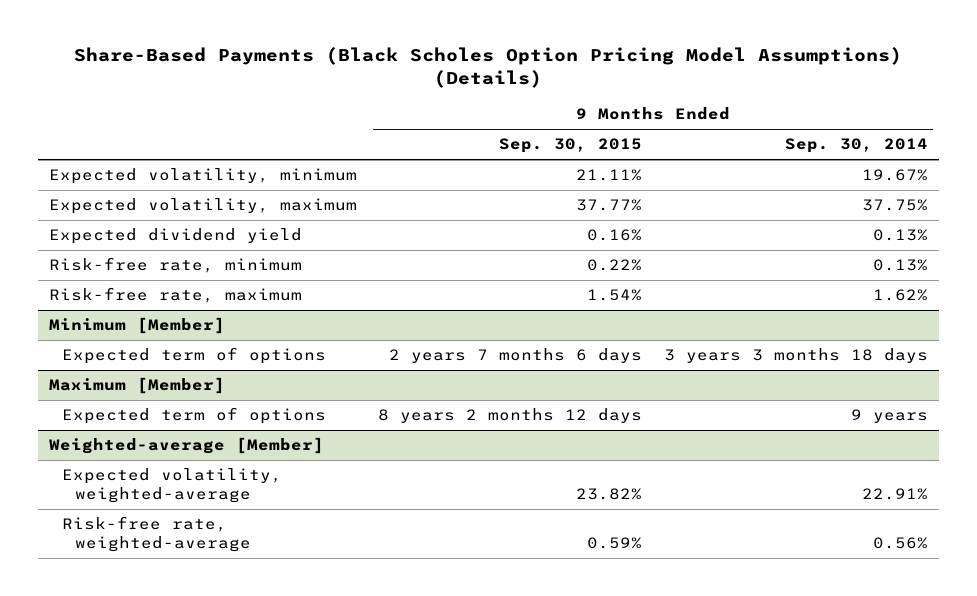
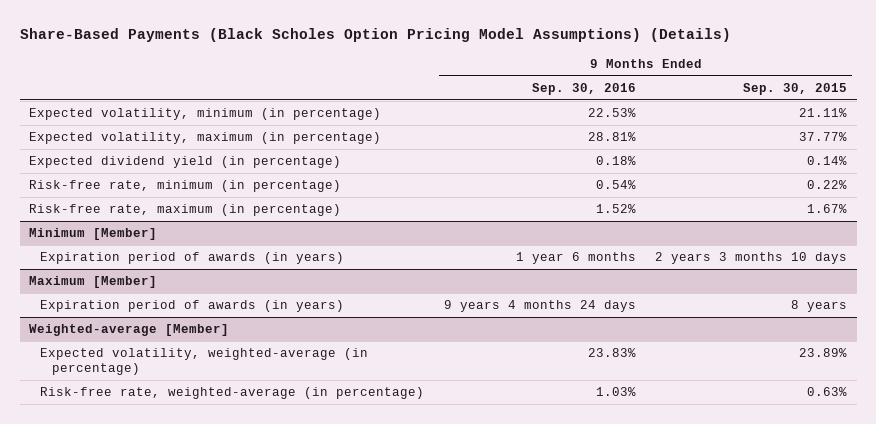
[784,138,928,154] Sep. 30, 2014 -> none
none -> [531,82,636,95] Sep. 30, 2016
[48,168,357,185] Expected volatility, minimum -> [29,108,382,121] Expected volatility, minimum (in percentage)
[48,198,357,215] Expected volatility, maximum -> [29,132,382,145] Expected volatility, maximum (in percentage)
[48,228,302,245] Expected dividend yield -> [29,156,342,169] Expected dividend yield (in percentage)
[587,229,643,242] 0.16% -> [807,156,848,166] 0.14%
[48,257,302,274] Risk-free rate, minimum -> [29,180,342,193] Risk-free rate, minimum (in percentage)
[48,287,302,304] Risk-free rate, maximum -> [29,204,342,217] Risk-free rate, maximum (in percentage)
[587,289,643,302] 1.54% -> [807,204,848,214] 1.67%
[61,347,326,365] Expected term of options -> none
none -> [40,252,345,265] Expiration period of awards (in years)
[61,407,326,425] Expected term of options -> none
none -> [40,300,345,313] Expiration period of awards (in years)
[61,468,282,503] Expected volatility, weighted-average -> [40,348,369,376] Expected volatility, weighted-average (in percentage)
[576,487,643,500] 23.82% -> [799,348,848,358] 23.89%
[61,516,251,552] Risk-free rate, weighted-average -> [40,387,425,400] Risk-free rate, weighted-average (in percentage)
[587,536,643,549] 0.59% -> [807,387,848,397] 0.63%

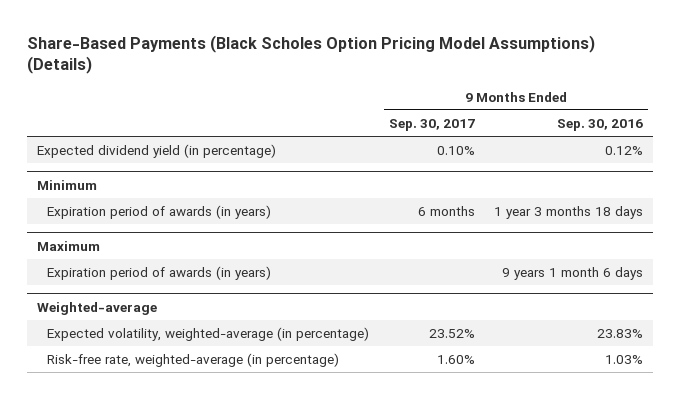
[743,82,848,95] Sep. 30, 2015 -> none
none -> [388,118,475,131] Sep. 30, 2017
[29,108,382,121] Expected volatility, minimum (in percentage) -> none
[29,132,382,145] Expected volatility, maximum (in percentage) -> none
[29,180,342,193] Risk-free rate, minimum (in percentage) -> none
[29,204,342,217] Risk-free rate, maximum (in percentage) -> none
[595,156,636,166] 0.18% -> [605,145,644,155] 0.12%
[29,228,158,241] Minimum [Member] -> [37,179,98,190] Minimum
[515,252,636,265] 1 year 6 months -> [494,205,644,219] 1 year 3 months 18 days
[29,276,158,289] Maximum [Member] -> [37,240,101,251] Maximum
[443,300,636,313] 9 years 4 months 24 days -> [502,266,644,280] 9 years 1 month 6 days
[29,324,230,337] Weighted-average [Member] -> [37,301,158,315] Weighted-average

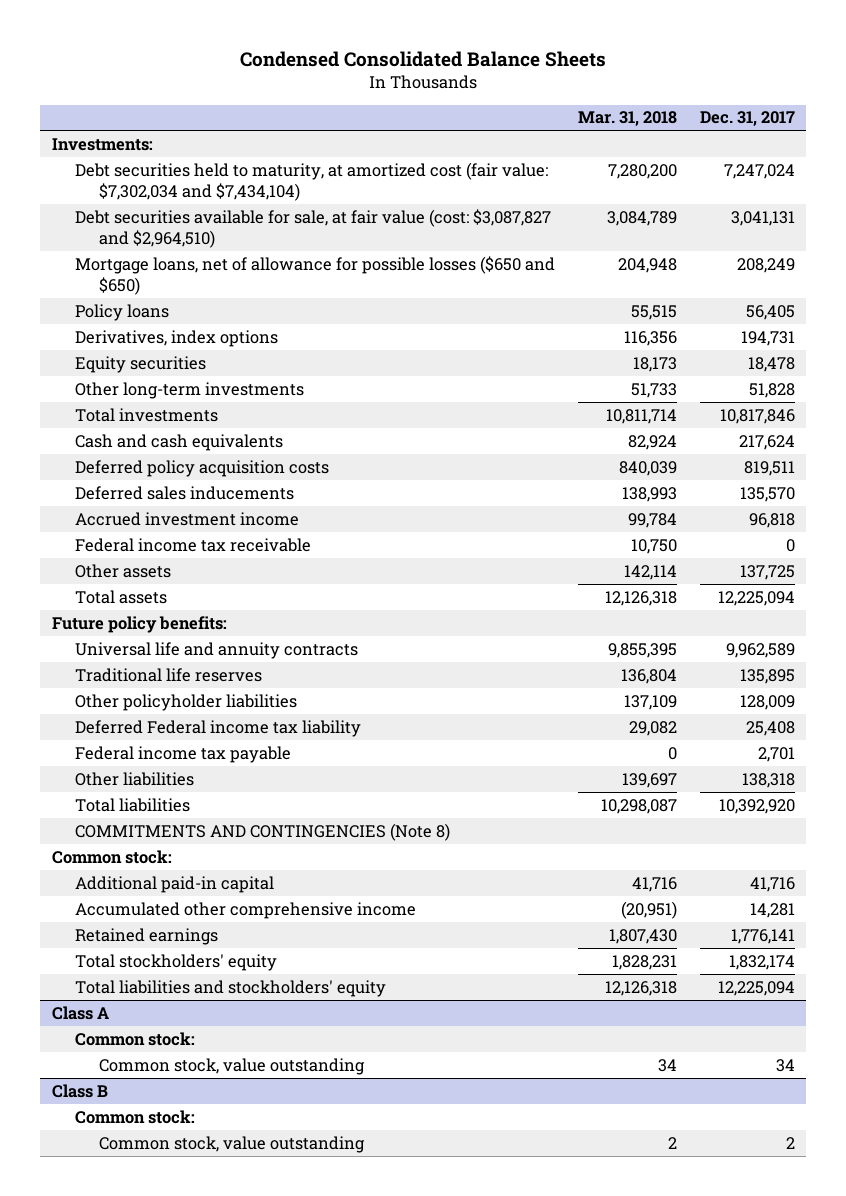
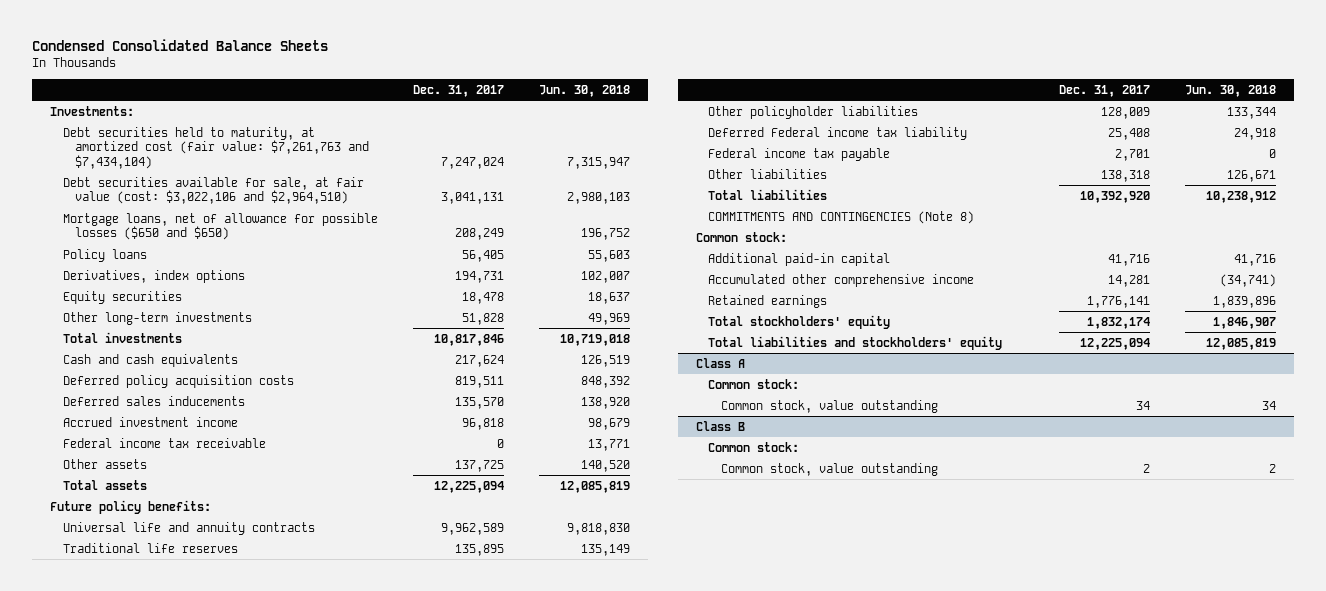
[577,111,677,127] Mar. 31, 2018 -> none
none -> [539,84,631,97] Jun. 30, 2018
[75,161,549,201] Debt securities held to maturity, at amortized cost (fair value: $7,302,034 and $7,434,104) -> [62,126,370,170] Debt securities held to maturity, at amortized cost (fair value: $7,261,763 and $7,434,104)
[75,208,552,248] Debt securities available for sale, at fair value (cost: $3,087,827 and $2,964,510) -> [62,176,364,205] Debt securities available for sale, at fair value (cost: $3,022,106 and $2,964,510)

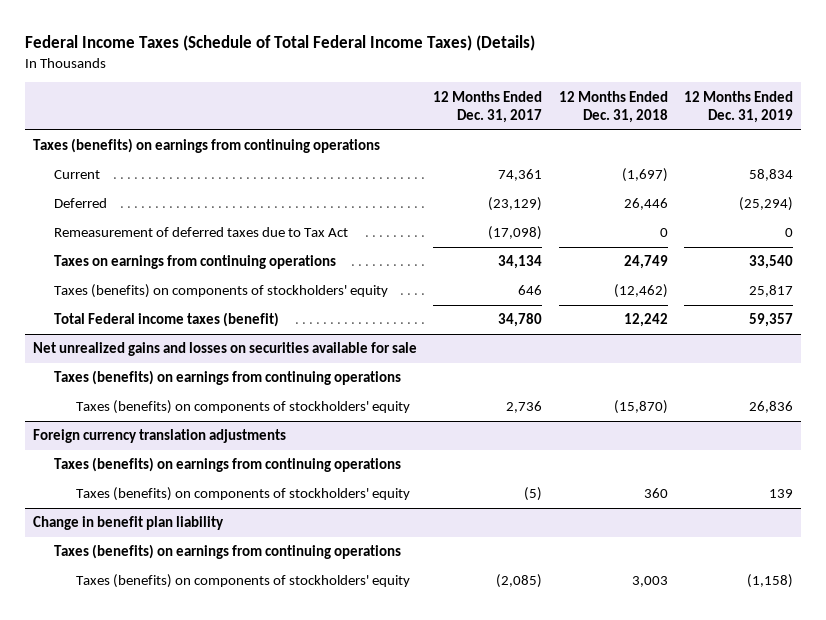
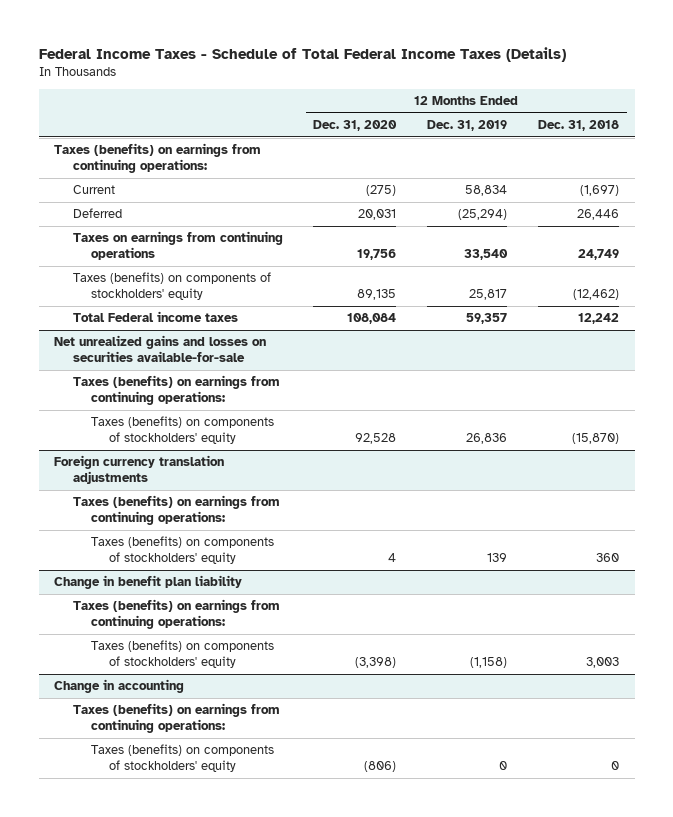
[24,34,535,51] Federal Income Taxes (Schedule of Total Federal Income Taxes) (Details) -> [38,46,566,62] Federal Income Taxes - Schedule of Total Federal Income Taxes (Details)
[433,90,543,124] 12 Months Ended Dec. 31, 2017 -> none
none -> [313,120,398,132] Dec. 31, 2020
[32,138,380,154] Taxes (benefits) on earnings from continuing operations -> [54,143,262,174] Taxes (benefits) on earnings from continuing operations:
[54,227,349,238] Remeasurement of deferred taxes due to Tax Act -> none
[54,312,280,328] Total Federal income taxes (benefit) -> [72,311,238,323] Total Federal income taxes
[32,342,417,357] Net unrealized gains and losses on securities available for sale -> [54,335,267,363] Net unrealized gains and losses on securities available-for-sale
[54,370,402,386] Taxes (benefits) on earnings from continuing operations -> [72,375,280,406] Taxes (benefits) on earnings from continuing operations:
[54,457,402,473] Taxes (benefits) on earnings from continuing operations -> [72,495,280,526] Taxes (benefits) on earnings from continuing operations:
[54,544,402,560] Taxes (benefits) on earnings from continuing operations -> [72,599,280,630] Taxes (benefits) on earnings from continuing operations:
none -> [54,679,185,694] Change in accounting
none -> [72,703,280,734] Taxes (benefits) on earnings from continuing operations:
none -> [90,744,274,773] Taxes (benefits) on components of stockholders' equity

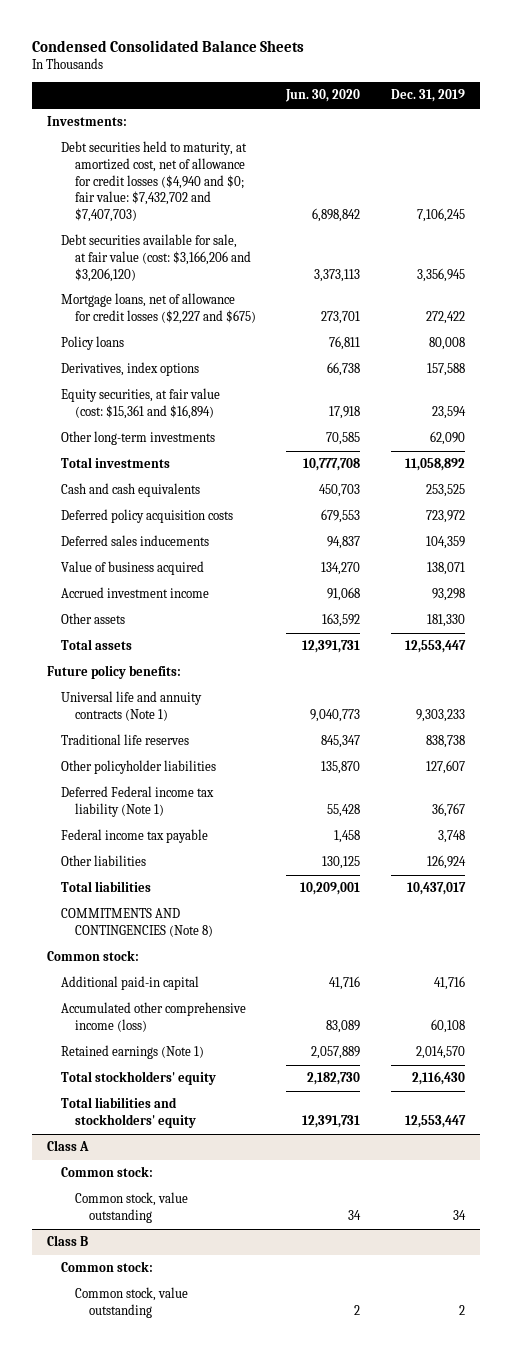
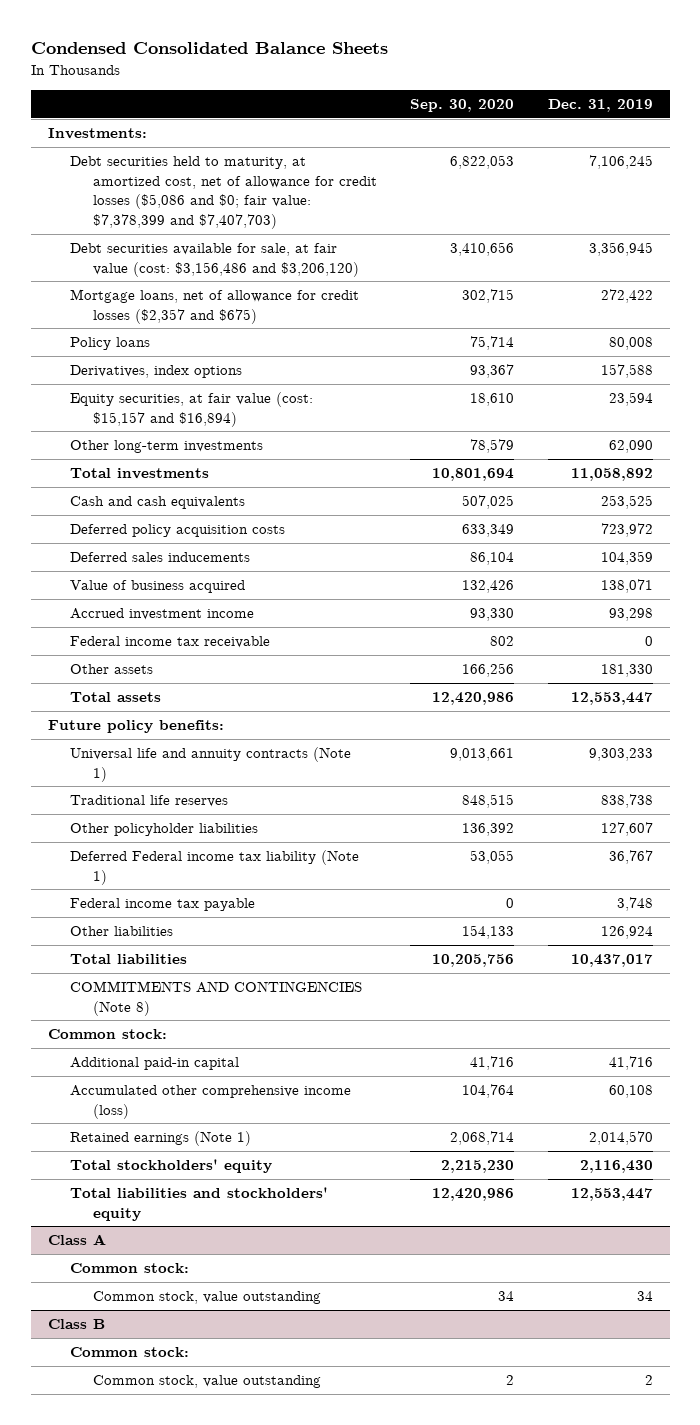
[285,89,361,103] Jun. 30, 2020 -> none
none -> [410,99,515,113] Sep. 30, 2020
[60,141,247,222] Debt securities held to maturity, at amortized cost, net of allowance for credit losses ($4,940 and $0; fair value: $7,432,702 and $7,407,703) -> [70,156,377,230] Debt securities held to maturity, at amortized cost, net of allowance for credit losses ($5,086 and $0; fair value: $7,378,399 and $7,407,703)
[60,234,251,282] Debt securities available for sale, at fair value (cost: $3,166,206 and $3,206,120) -> [70,243,359,277] Debt securities available for sale, at fair value (cost: $3,156,486 and $3,206,120)
[60,293,256,325] Mortgage loans, net of allowance for credit losses ($2,227 and $675) -> [70,289,360,324] Mortgage loans, net of allowance for credit losses ($2,357 and $675)
[60,388,220,420] Equity securities, at fair value (cost: $15,361 and $16,894) -> [70,392,314,427] Equity securities, at fair value (cost: $15,157 and $16,894)
none -> [70,636,271,649] Federal income tax receivable

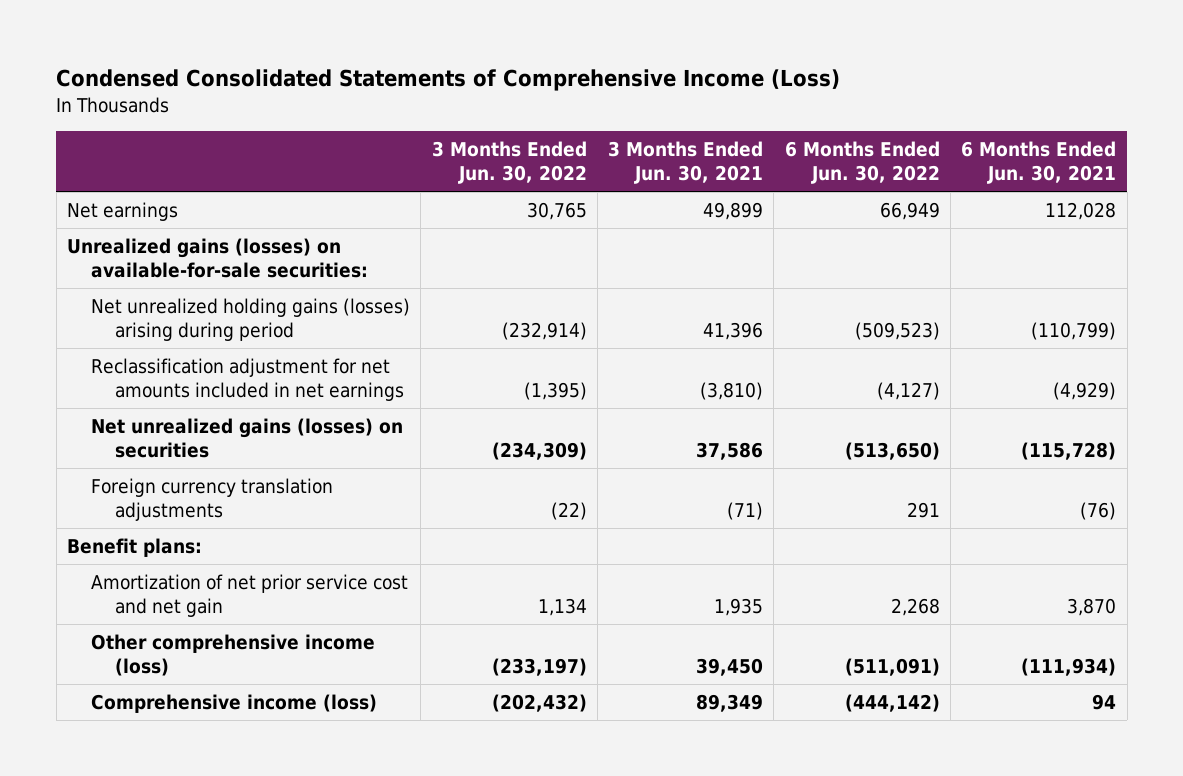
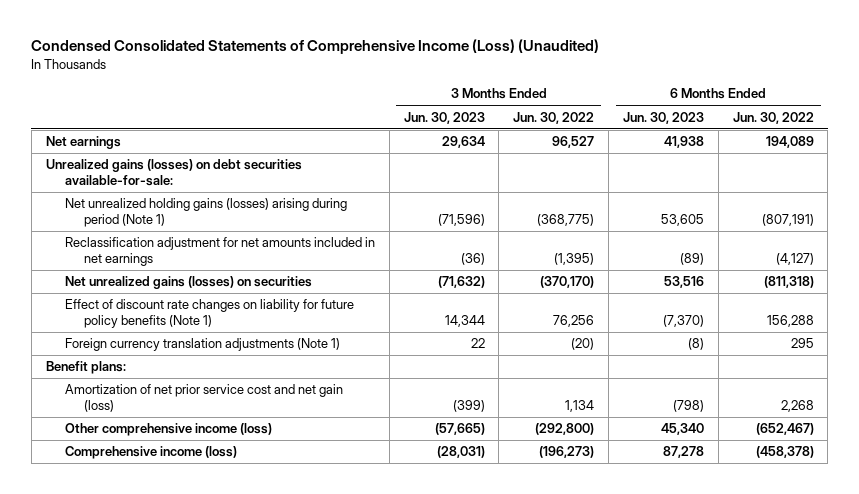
[56,69,841,92] Condensed Consolidated Statements of Comprehensive Income (Loss) -> [31,39,600,55] Condensed Consolidated Statements of Comprehensive Income (Loss) (Unaudited)
[608,140,764,185] 3 Months Ended Jun. 30, 2021 -> none
[961,140,1117,185] 6 Months Ended Jun. 30, 2021 -> none
none -> [403,111,485,124] Jun. 30, 2023
none -> [622,111,704,124] Jun. 30, 2023
[526,201,587,220] 30,765 -> [552,136,595,149] 96,527
[879,201,940,220] 66,949 -> [765,136,814,149] 194,089
[67,237,368,279] Unrealized gains (losses) on available-for-sale securities: -> [45,159,302,186] Unrealized gains (losses) on debt securities available-for-sale:
[90,297,410,342] Net unrealized holding gains (losses) arising during period -> [64,198,347,227] Net unrealized holding gains (losses) arising during period (Note 1)
[501,322,587,341] (232,914) -> [537,213,595,226] (368,775)
[854,322,940,341] (509,523) -> [761,213,814,226] (807,191)
[491,442,587,461] (234,309) -> [540,276,595,289] (370,170)
[844,442,940,461] (513,650) -> [763,276,814,289] (811,318)
none -> [64,299,354,328] Effect of discount rate changes on liability for future policy benefits (Note 1)
[90,477,333,522] Foreign currency translation adjustments -> [64,338,340,352] Foreign currency translation adjustments (Note 1)
[550,502,587,521] (22) -> [571,338,595,351] (20)
[906,502,940,519] 291 -> [790,338,814,349] 295
[90,573,408,618] Amortization of net prior service cost and net gain -> [64,384,343,412] Amortization of net prior service cost and net gain (loss)
[491,658,587,677] (233,197) -> [535,423,595,436] (292,800)
[844,658,940,677] (511,091) -> [755,423,814,436] (652,467)
[491,693,587,712] (202,432) -> [539,446,595,459] (196,273)
[844,693,940,712] (444,142) -> [755,446,814,459] (458,378)

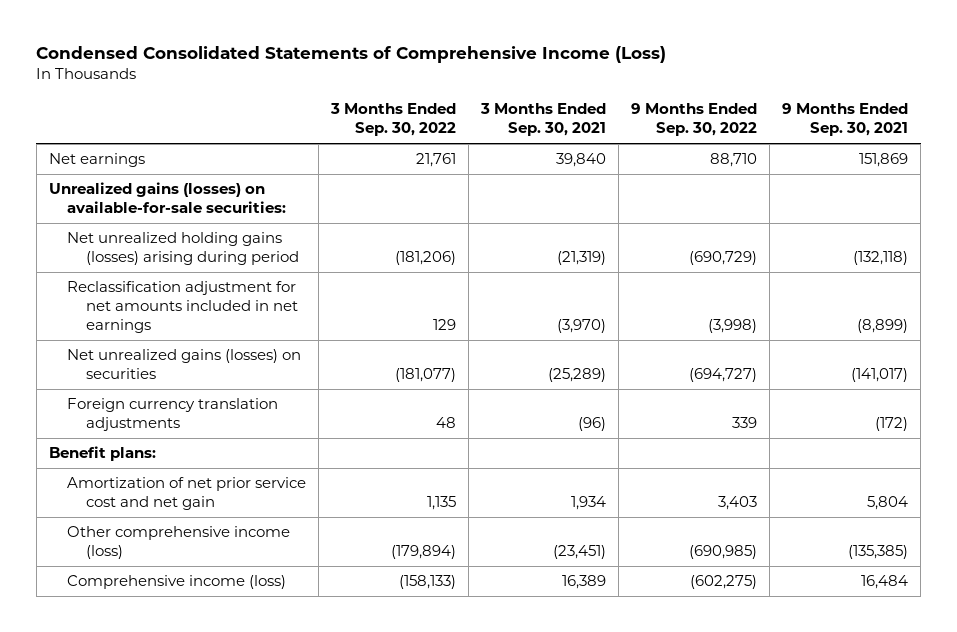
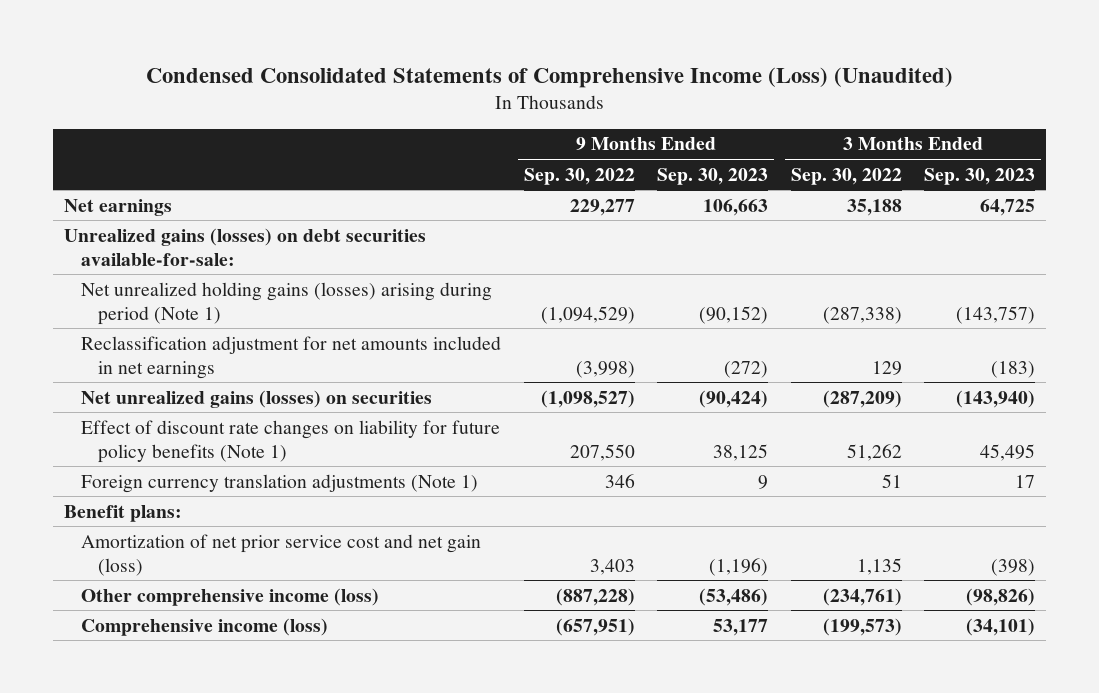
[36,46,667,64] Condensed Consolidated Statements of Comprehensive Income (Loss) -> [145,67,953,89] Condensed Consolidated Statements of Comprehensive Income (Loss) (Unaudited)
[480,103,607,137] 3 Months Ended Sep. 30, 2021 -> none
[782,103,909,137] 9 Months Ended Sep. 30, 2021 -> none
none -> [657,167,769,185] Sep. 30, 2023
none -> [924,167,1036,185] Sep. 30, 2023
[416,153,457,168] 21,761 -> [846,198,902,216] 35,188
[710,153,758,168] 88,710 -> [569,198,635,216] 229,277
[48,182,287,214] Unrealized gains (losses) on available-for-sale securities: -> [64,227,427,266] Unrealized gains (losses) on debt securities available-for-sale:
[67,232,299,266] Net unrealized holding gains (losses) arising during period -> [81,281,493,325] Net unrealized holding gains (losses) arising during period (Note 1)
[395,251,457,266] (181,206) -> [822,306,902,324] (287,338)
[689,251,758,266] (690,729) -> [540,305,635,324] (1,094,529)
[395,368,457,383] (181,077) -> [822,389,902,408] (287,209)
[689,368,758,383] (694,727) -> [540,389,635,408] (1,098,527)
none -> [81,419,501,463] Effect of discount rate changes on liability for future policy benefits (Note 1)
[67,398,279,432] Foreign currency translation adjustments -> [81,473,479,493] Foreign currency translation adjustments (Note 1)
[436,417,457,429] 48 -> [881,473,902,488] 51
[732,417,758,429] 339 -> [604,473,635,488] 346
[67,477,307,511] Amortization of net prior service cost and net gain -> [81,533,482,576] Amortization of net prior service cost and net gain (loss)
[391,545,457,560] (179,894) -> [822,587,902,606] (234,761)
[689,545,758,560] (690,985) -> [555,587,635,606] (887,228)
[399,575,457,590] (158,133) -> [822,617,902,636] (199,573)
[690,575,758,590] (602,275) -> [555,617,635,636] (657,951)

